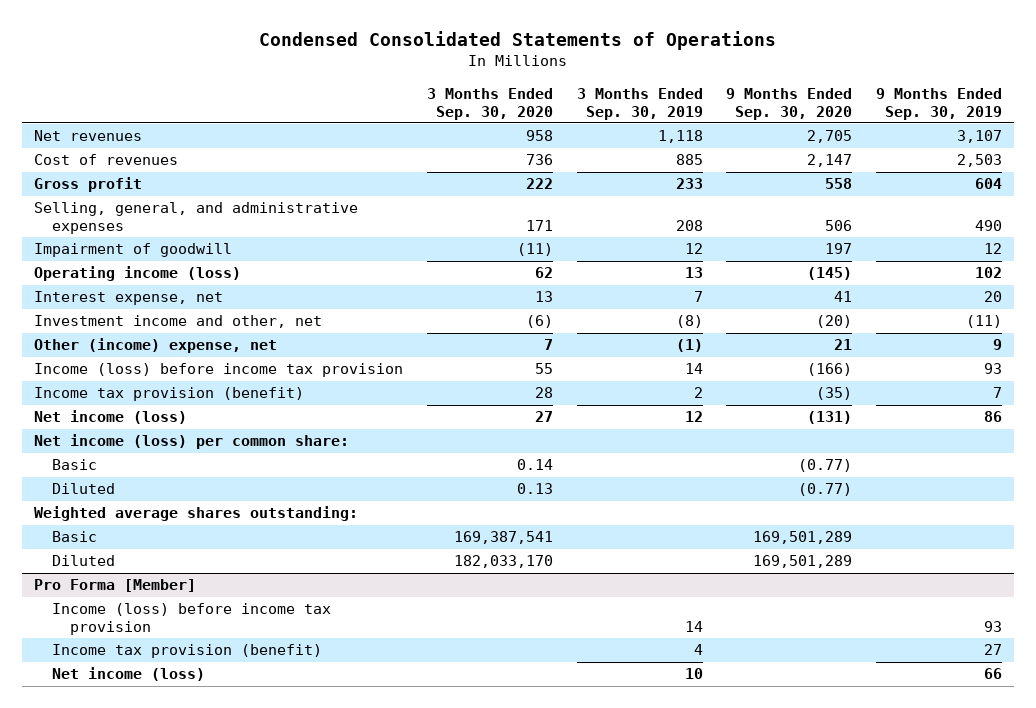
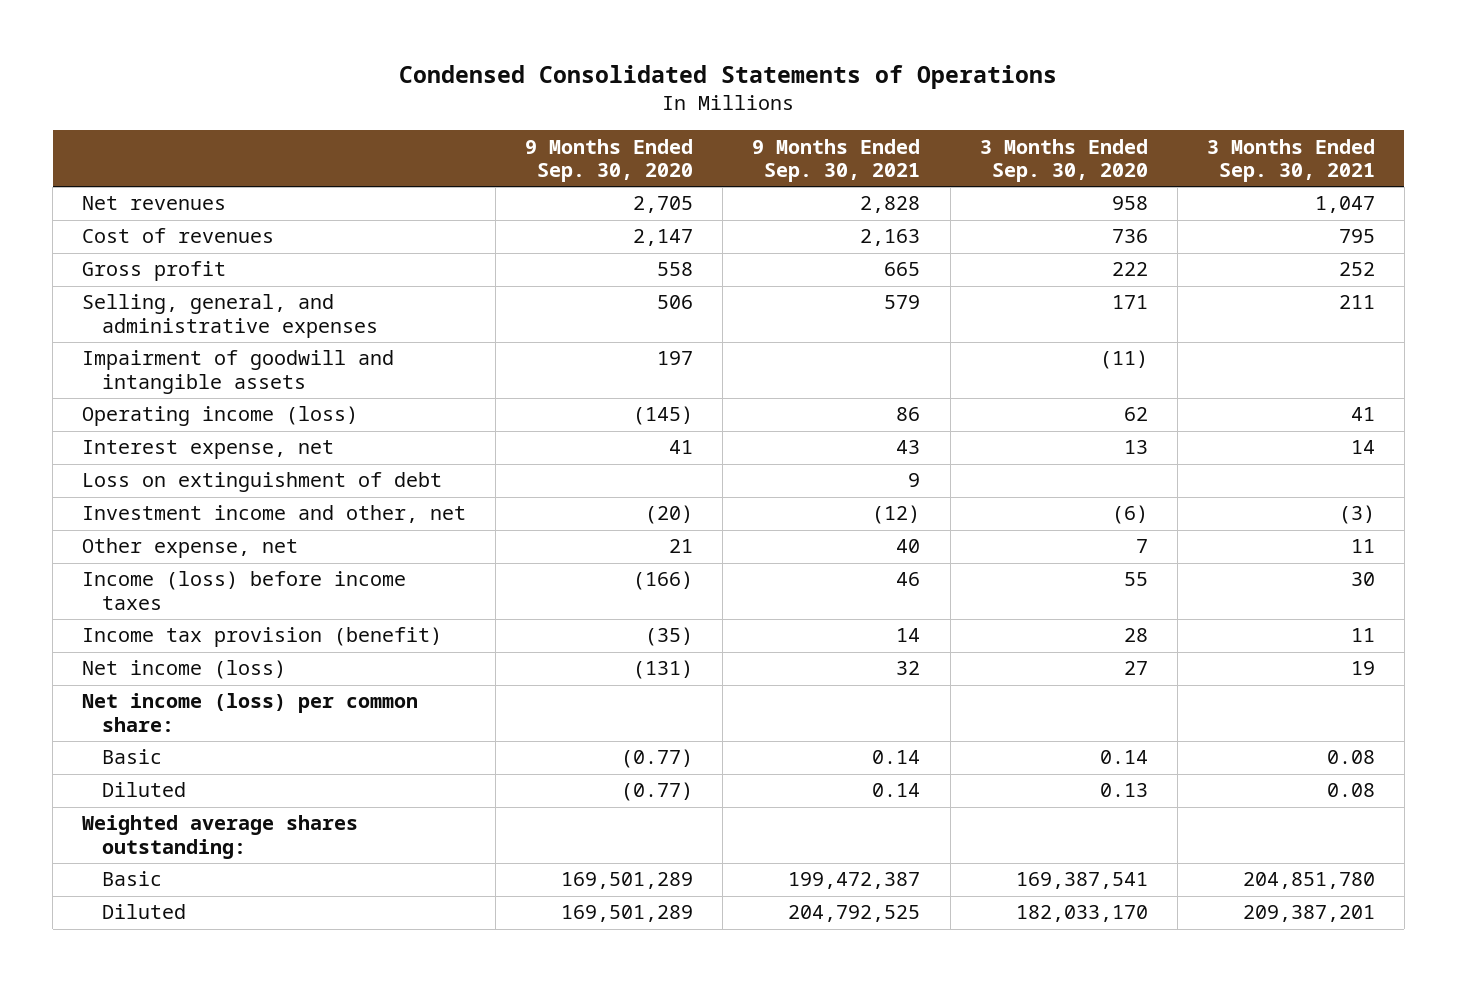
[576,87,703,120] 3 Months Ended Sep. 30, 2019 -> none
[876,87,1003,120] 9 Months Ended Sep. 30, 2019 -> none
none -> [752,138,921,182] 9 Months Ended Sep. 30, 2021
none -> [1206,138,1375,182] 3 Months Ended Sep. 30, 2021
[34,243,233,258] Impairment of goodwill -> [82,350,395,394] Impairment of goodwill and intangible assets
none -> [82,472,443,493] Loss on extinguishment of debt
[34,338,278,354] Other (income) expense, net -> [82,538,299,559] Other expense, net
[34,363,404,378] Income (loss) before income tax provision -> [82,571,407,610] Income (loss) before income taxes
[34,579,197,593] Pro Forma [Member] -> none
[52,603,332,636] Income (loss) before income tax provision -> none
[52,644,323,659] Income tax provision (benefit) -> none
[52,667,206,682] Net income (loss) -> none

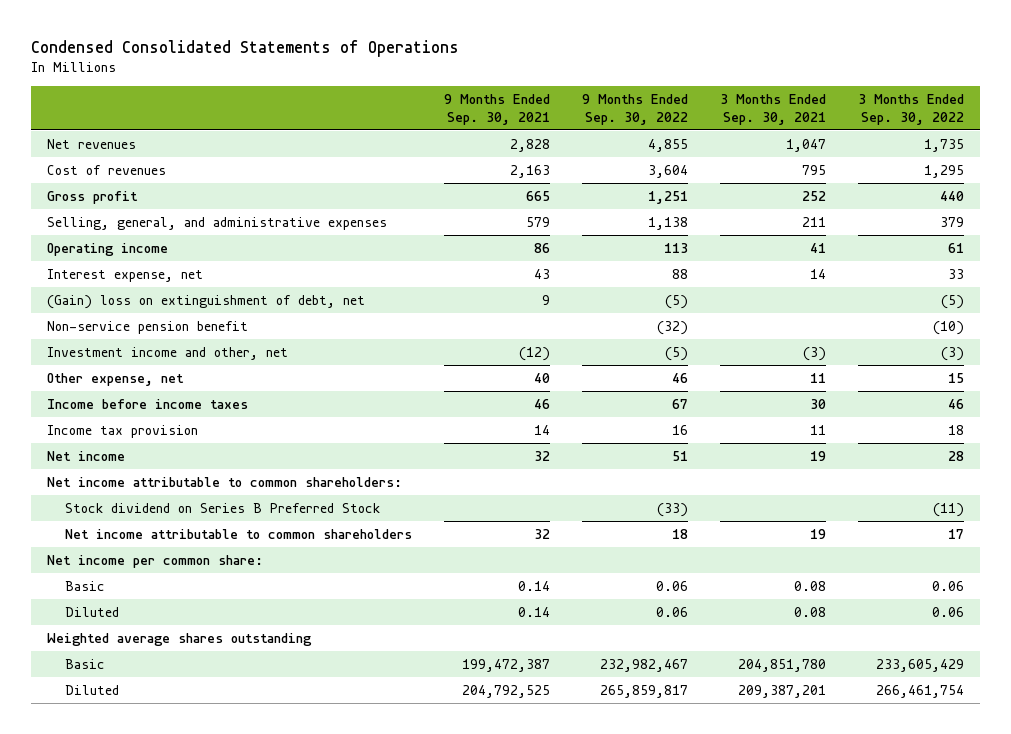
[525,138,694,182] 9 Months Ended Sep. 30, 2020 -> none
[979,138,1148,182] 3 Months Ended Sep. 30, 2020 -> none
none -> [581,94,688,125] 9 Months Ended Sep. 30, 2022
none -> [857,94,964,125] 3 Months Ended Sep. 30, 2022
[82,350,395,394] Impairment of goodwill and intangible assets -> none
[82,406,359,427] Operating income (loss) -> [47,242,169,256] Operating income
[82,472,443,493] Loss on extinguishment of debt -> [47,294,366,309] (Gain) loss on extinguishment of debt, net
none -> [47,320,249,334] Non-service pension benefit
[82,571,407,610] Income (loss) before income taxes -> [47,398,249,409] Income before income taxes
[82,627,443,648] Income tax provision (benefit) -> [47,424,199,438] Income tax provision
[82,660,287,680] Net income (loss) -> [47,450,126,461] Net income
none -> [47,476,403,487] Net income attributable to common shareholders:
none -> [64,502,380,513] Stock dividend on Series B Preferred Stock
none -> [64,528,412,539] Net income attributable to common shareholders
[82,693,419,732] Net income (loss) per common share: -> [47,554,264,568] Net income per common share:
[82,815,359,859] Weighted average shares outstanding: -> [47,632,313,646] Weighted average shares outstanding

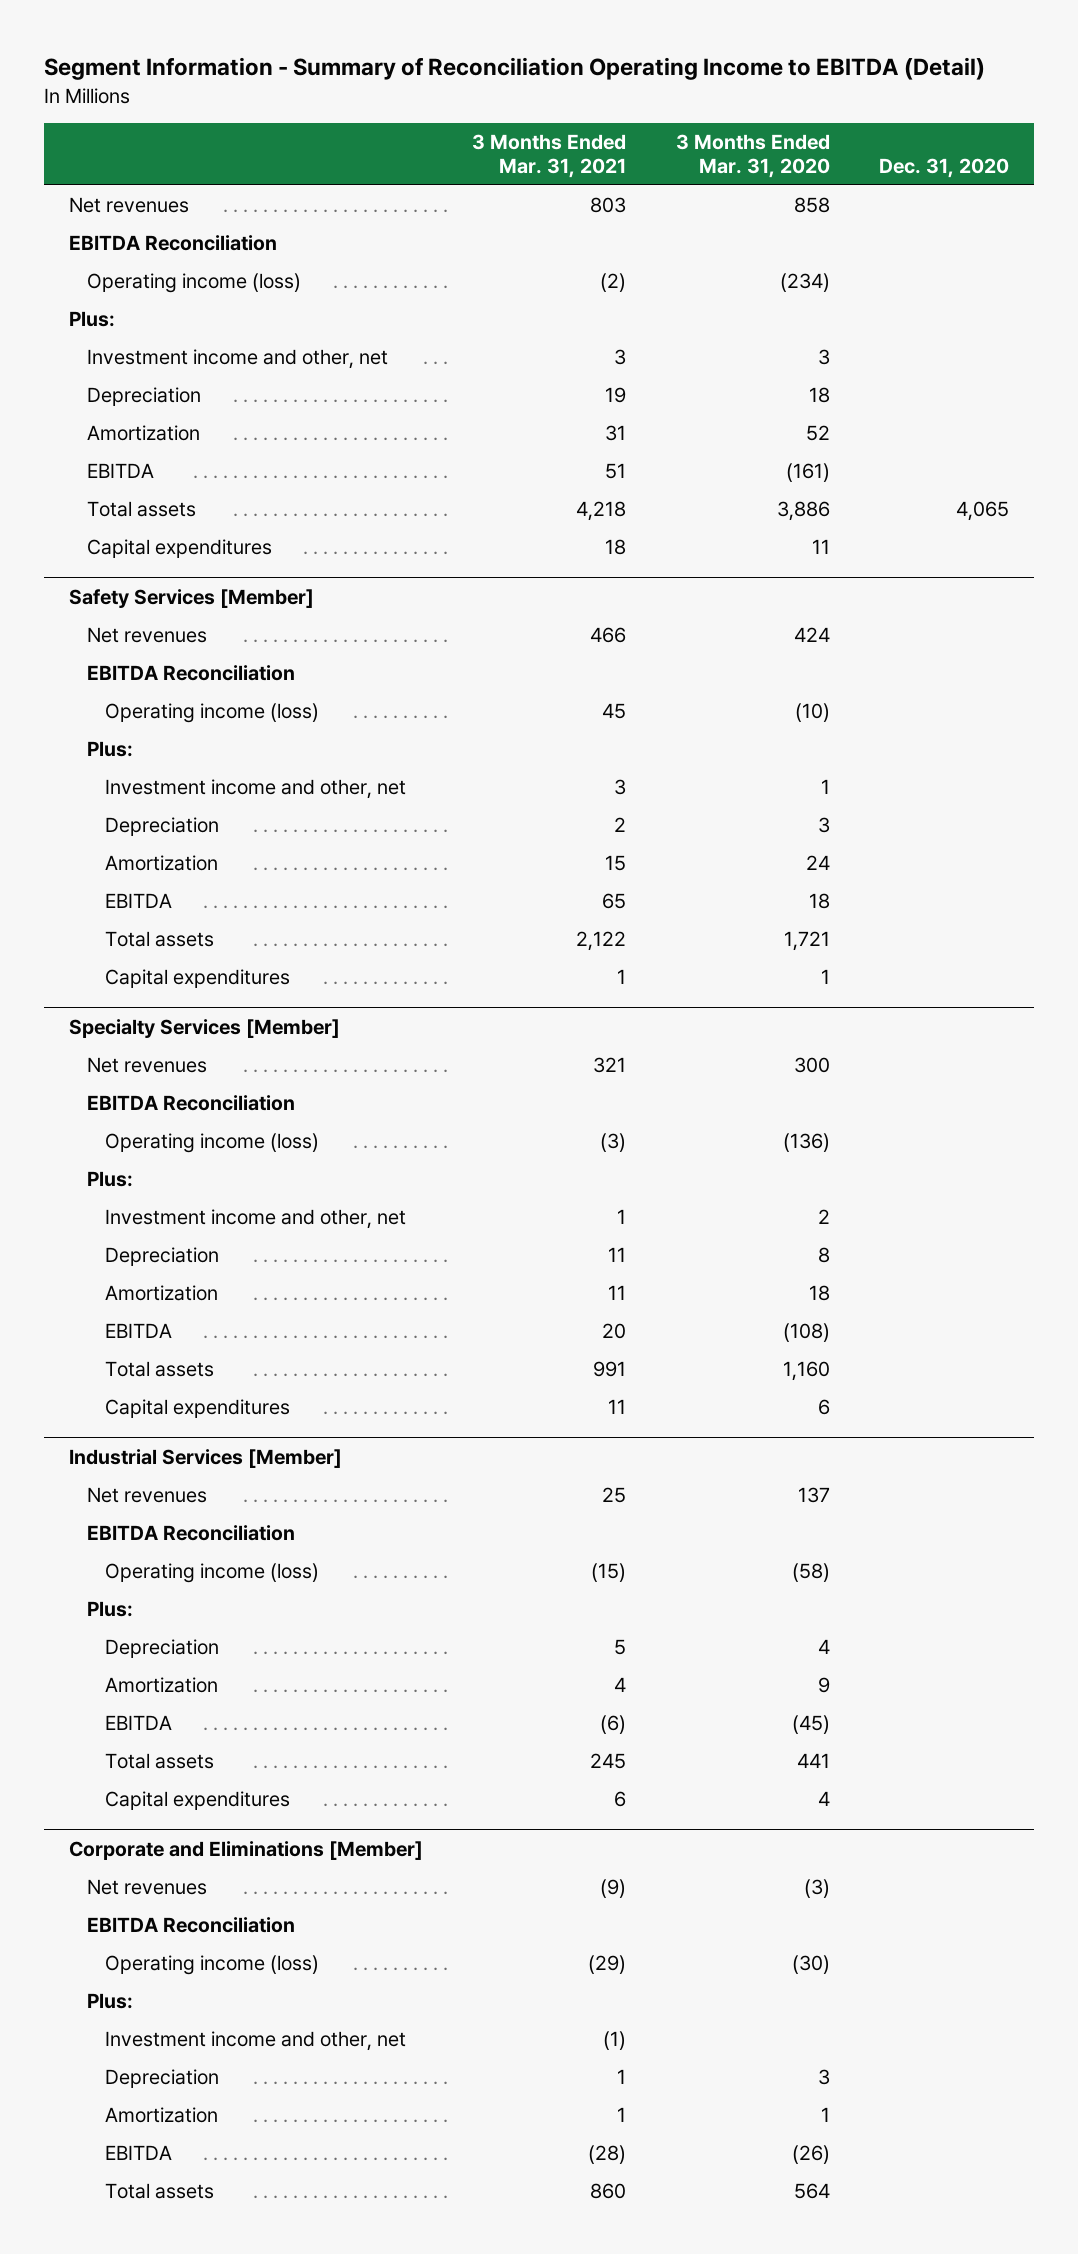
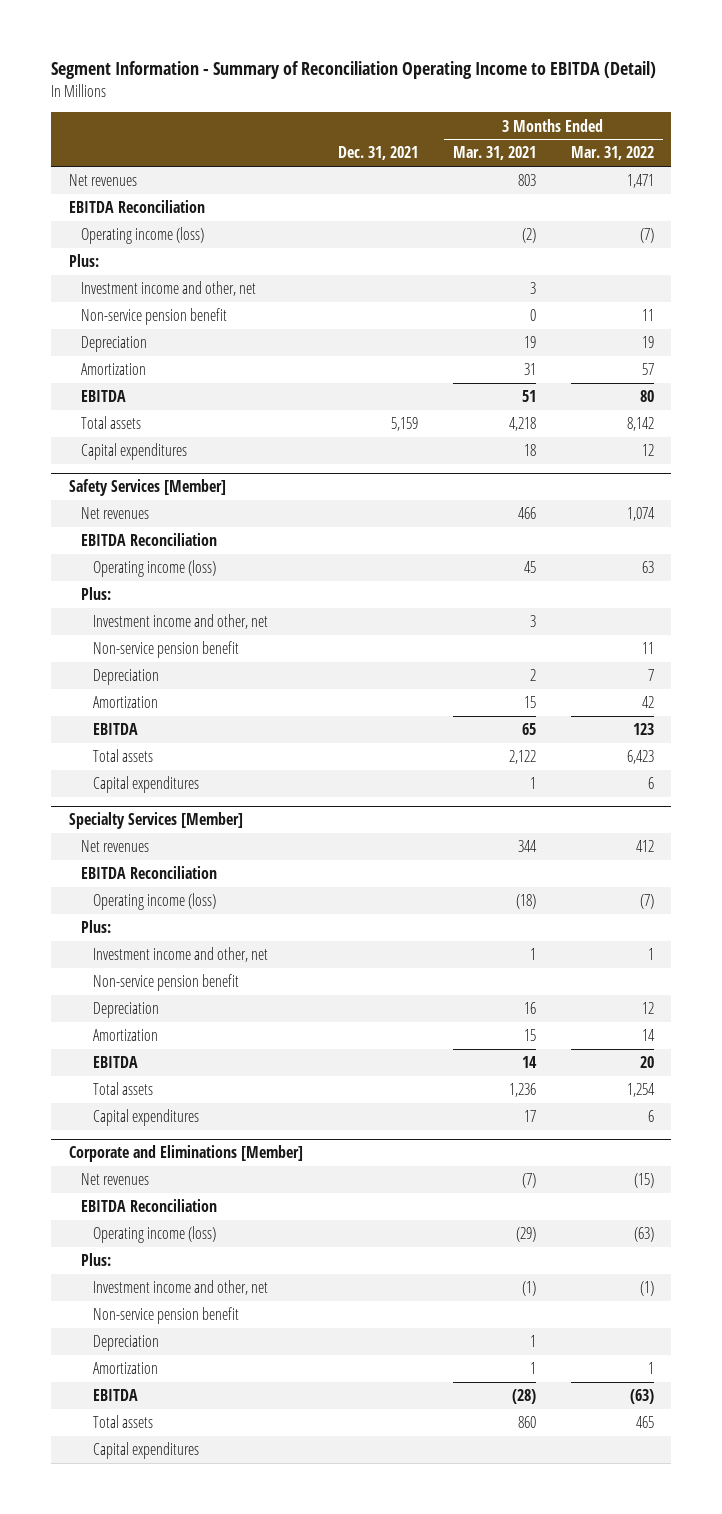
[675,133,830,178] 3 Months Ended Mar. 31, 2020 -> none
[879,157,1010,178] Dec. 31, 2020 -> none
none -> [337,146,418,161] Dec. 31, 2021
none -> [570,146,654,161] Mar. 31, 2022
none -> [80,308,227,326] Non-service pension benefit
none -> [93,641,240,659] Non-service pension benefit
[593,1057,627,1074] 321 -> [517,840,537,853] 344
[600,1133,627,1153] (3) -> [515,894,536,910] (18)
[68,1449,342,1469] Industrial Services [Member] -> none
[86,1487,207,1504] Net revenues -> none
[86,1525,295,1542] EBITDA Reconciliation -> none
[104,1563,319,1584] Operating income (loss) -> none
[86,1601,133,1618] Plus: -> none
[104,1639,219,1659] Depreciation -> none
[104,1677,218,1694] Amortization -> none
[104,1715,172,1731] EBITDA -> none
[104,1753,214,1770] Total assets -> none
[104,1791,290,1811] Capital expenditures -> none
none -> [93,974,240,992] Non-service pension benefit
[608,1247,627,1263] 11 -> [523,1002,536,1015] 16
[608,1285,627,1301] 11 -> [523,1029,536,1042] 15
[602,1323,627,1340] 20 -> [521,1056,537,1069] 14
[593,1361,627,1378] 991 -> [508,1083,536,1098] 1,236
[608,1399,627,1415] 11 -> [523,1110,536,1123] 17
[600,1879,627,1899] (9) -> [521,1173,536,1189] (7)
none -> [93,1307,240,1325] Non-service pension benefit
none -> [93,1442,200,1460] Capital expenditures

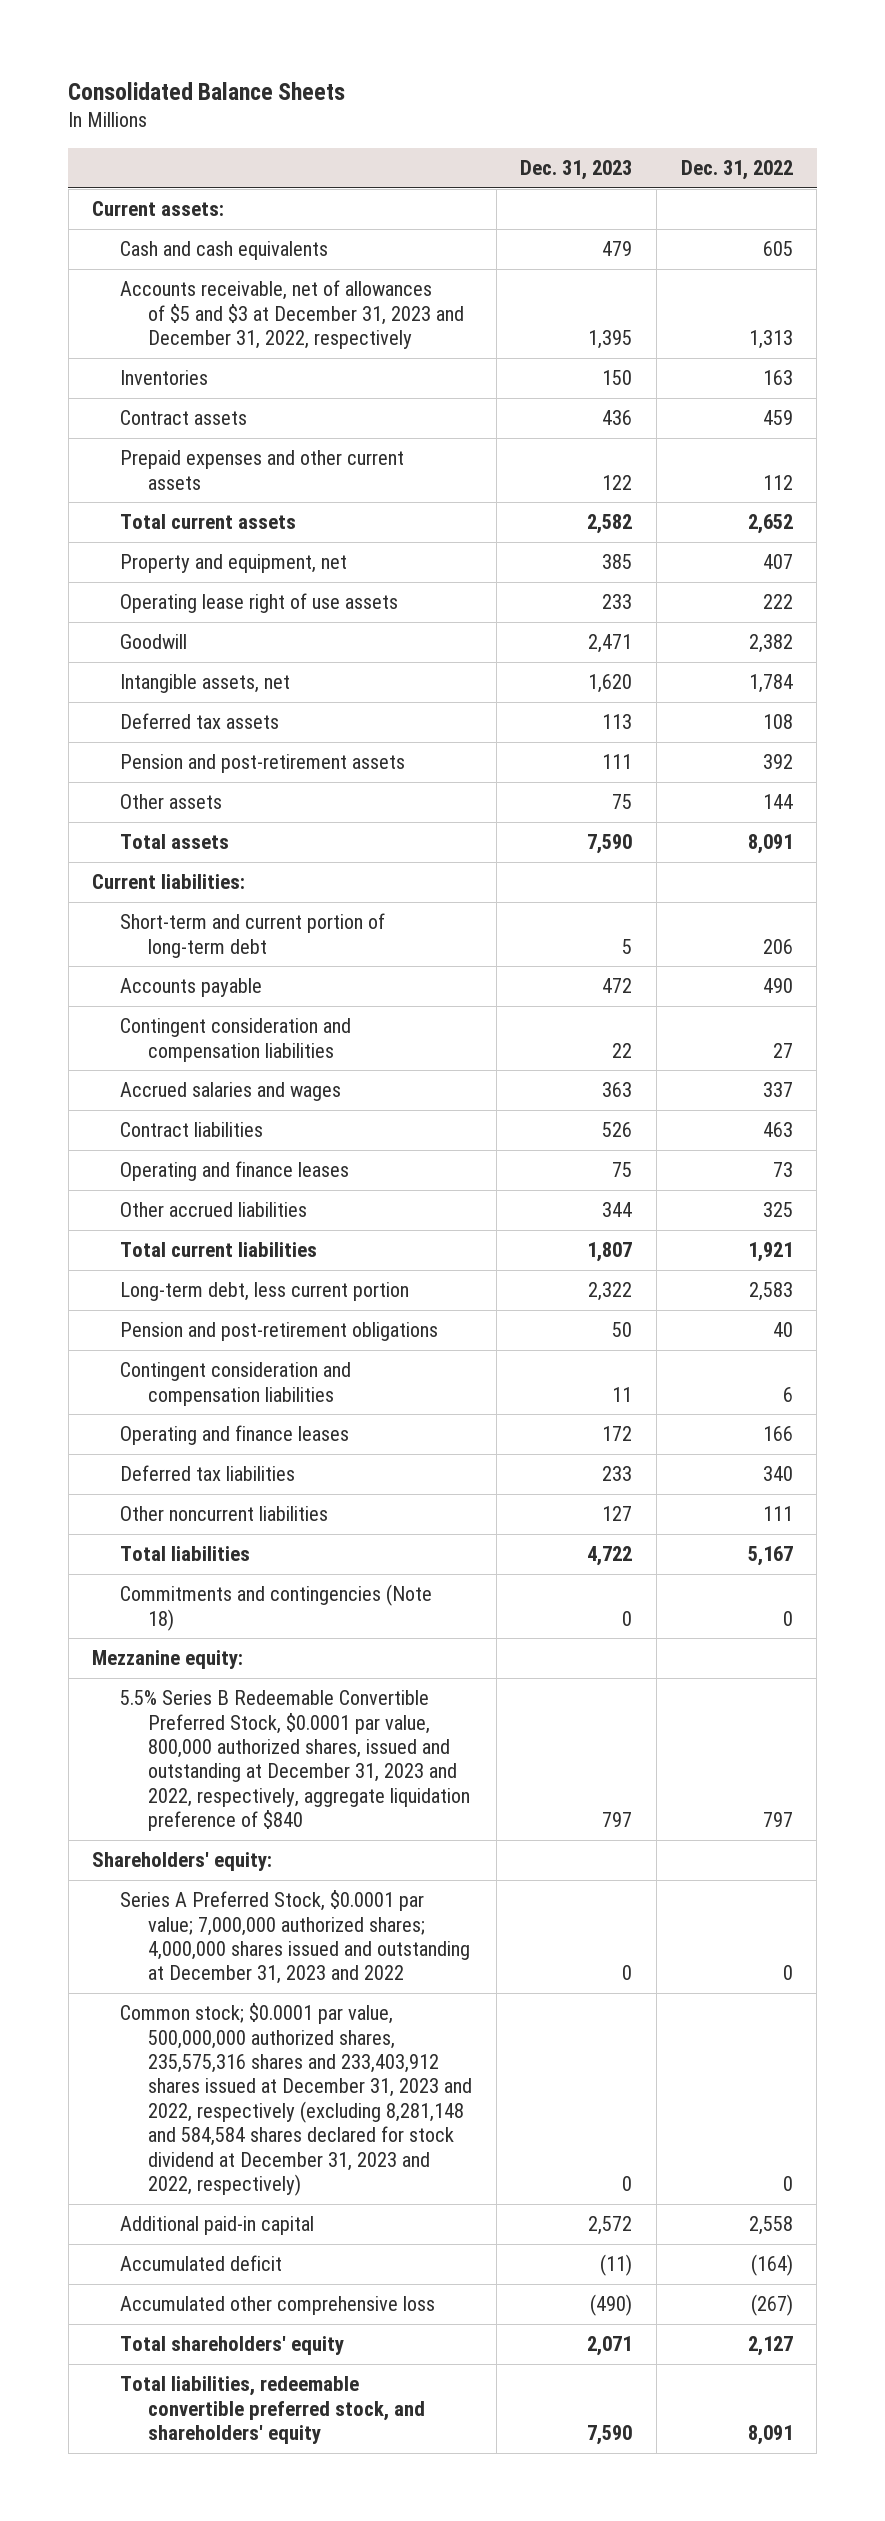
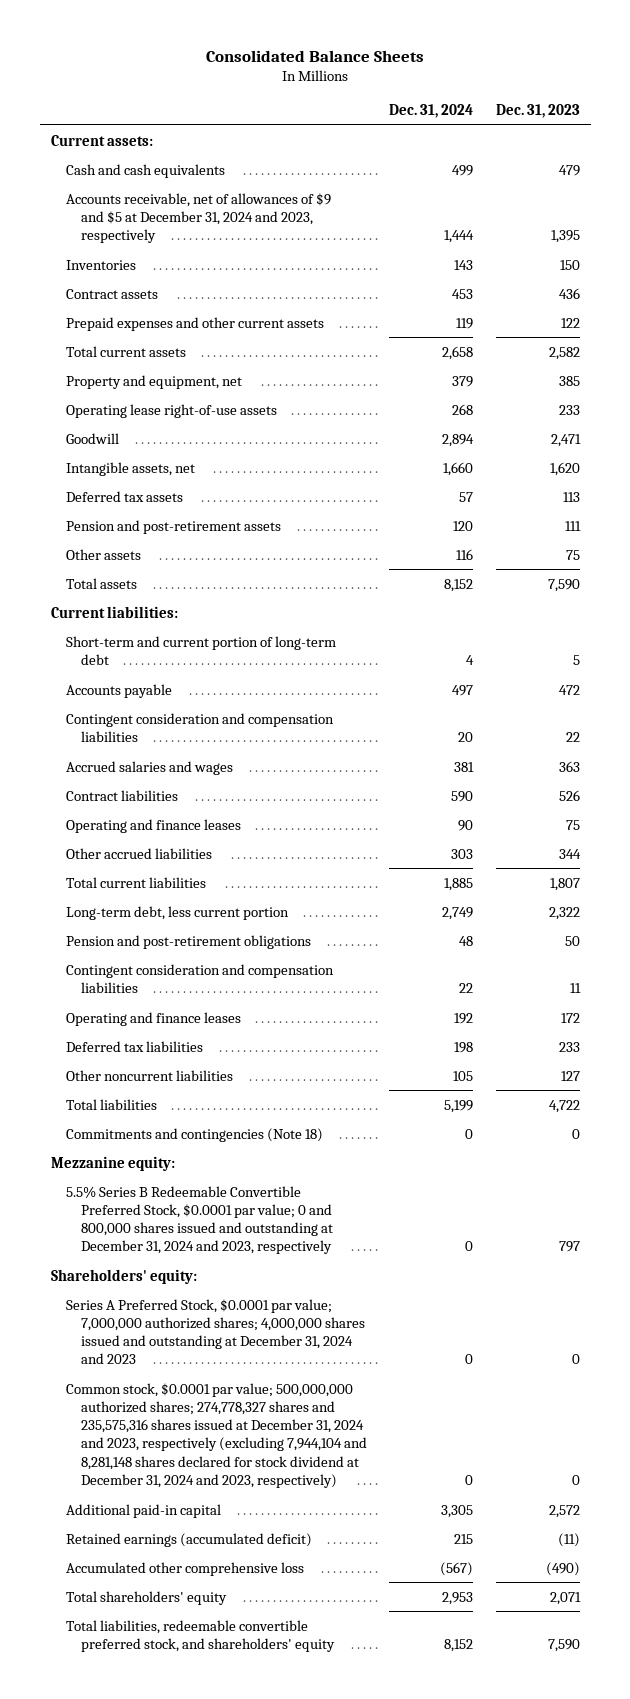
[680,159,793,180] Dec. 31, 2022 -> none
none -> [389,103,474,118] Dec. 31, 2024
[120,280,465,350] Accounts receivable, net of allowances of $5 and $3 at December 31, 2023 and December 31, 2022, respectively -> [66,192,332,244] Accounts receivable, net of allowances of $9 and $5 at December 31, 2024 and 2023, respectively
[120,593,399,614] Operating lease right of use assets -> [66,403,278,418] Operating lease right-of-use assets
[120,1690,471,1832] 5.5% Series B Redeemable Convertible Preferred Stock, $0.0001 par value, 800,000 authorized shares, issued and outstanding at December 31, 2023 and 2022, respectively, aggregate liquidation preference of $840 -> [66,1185,334,1255] 5.5% Series B Redeemable Convertible Preferred Stock, $0.0001 par value; 0 and 800,000 shares issued and outstanding at December 31, 2024 and 2023, respectively
[120,1890,471,1985] Series A Preferred Stock, $0.0001 par value; 7,000,000 authorized shares; 4,000,000 shares issued and outstanding at December 31, 2023 and 2022 -> [66,1298,366,1365] Series A Preferred Stock, $0.0001 par value; 7,000,000 authorized shares; 4,000,000 shares issued and outstanding at December 31, 2024 and 2023
[120,2003,473,2197] Common stock; $0.0001 par value, 500,000,000 authorized shares, 235,575,316 shares and 233,403,912 shares issued at December 31, 2023 and 2022, respectively (excluding 8,281,148 and 584,584 shares declared for stock dividend at December 31, 2023 and 2022, respectively) -> [66,1382,368,1488] Common stock, $0.0001 par value; 500,000,000 authorized shares; 274,778,327 shares and 235,575,316 shares issued at December 31, 2024 and 2023, respectively (excluding 7,944,104 and 8,281,148 shares declared for stock dividend at December 31, 2024 and 2023, respectively)
[120,2255,283,2272] Accumulated deficit -> [66,1532,313,1547] Retained earnings (accumulated deficit)

